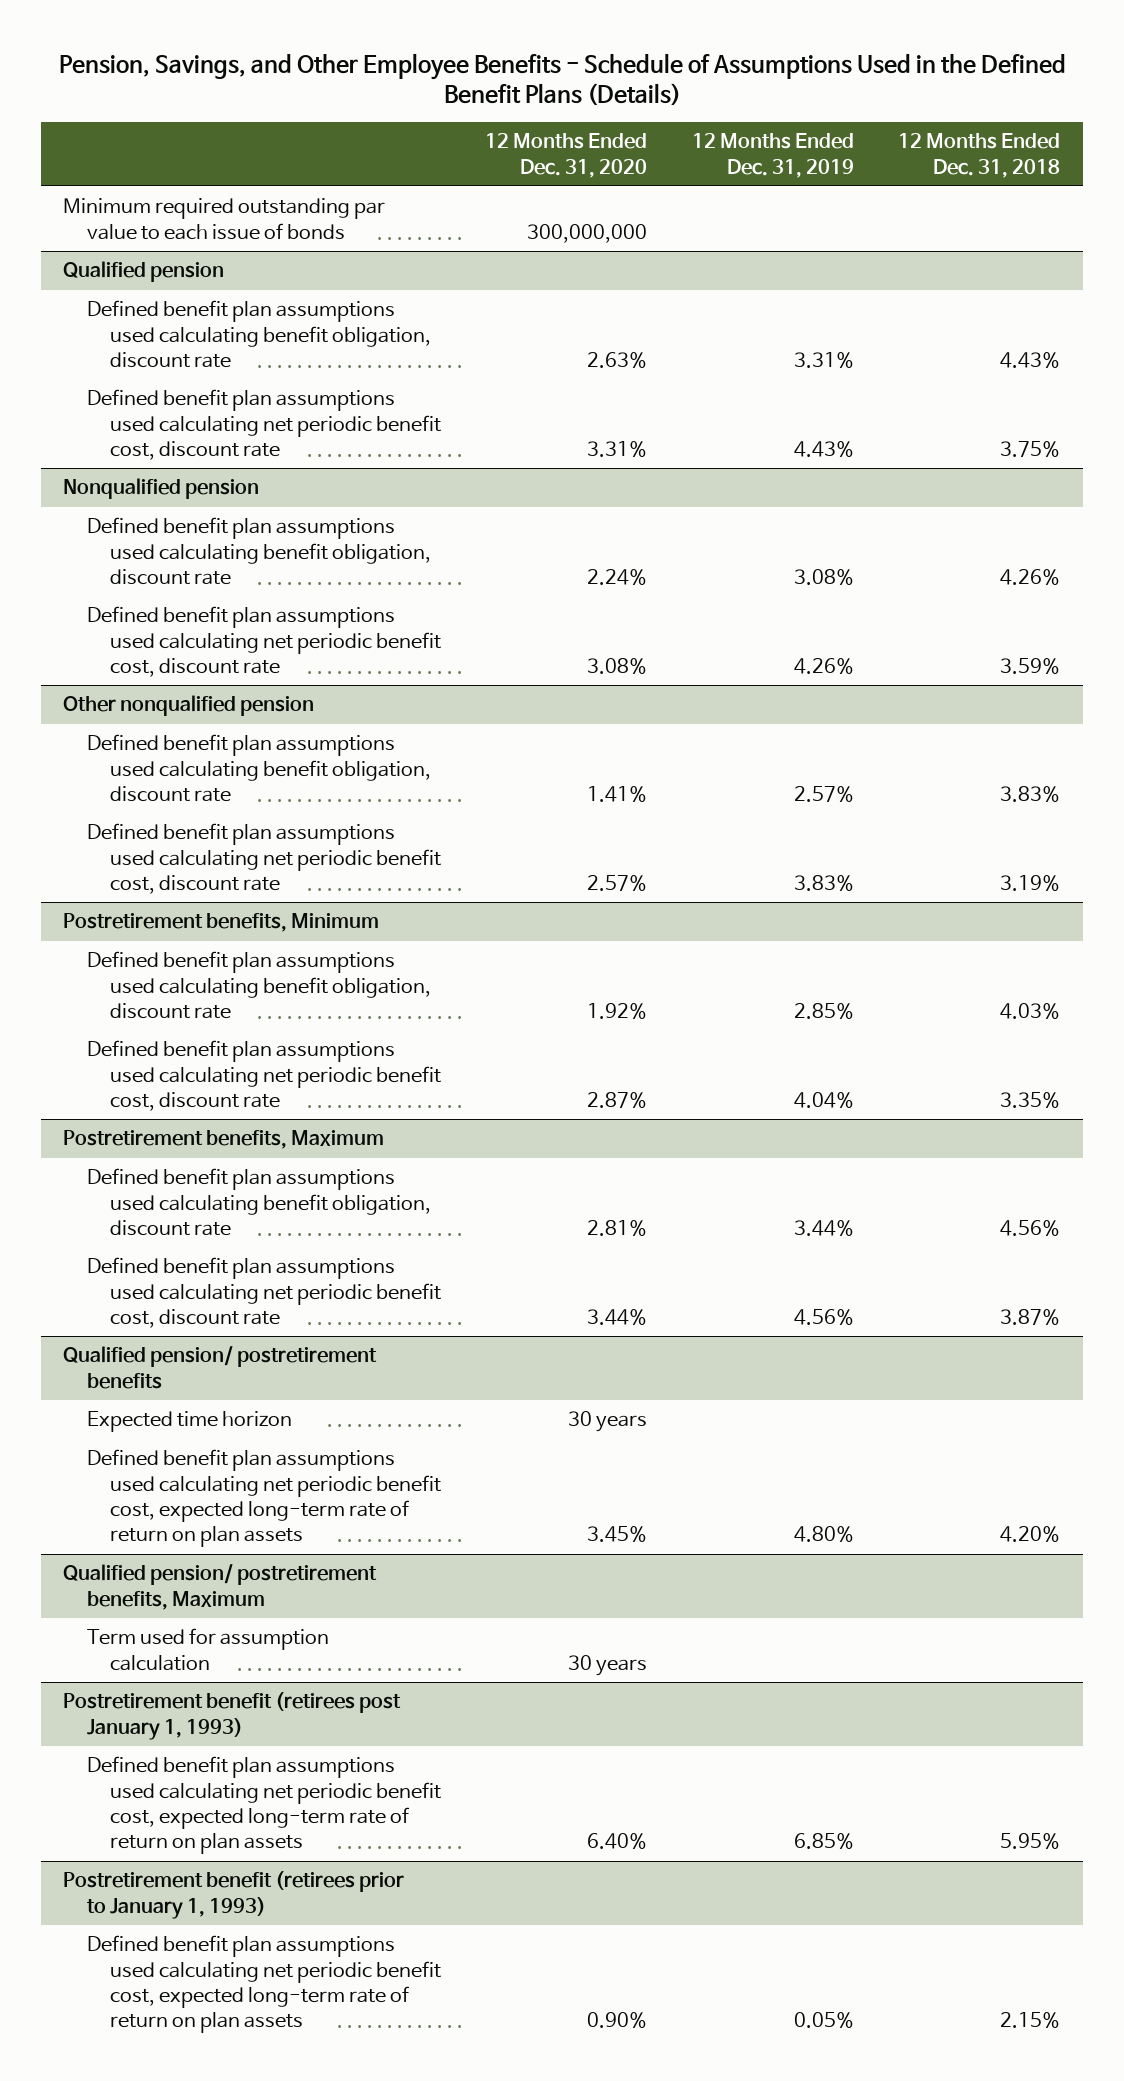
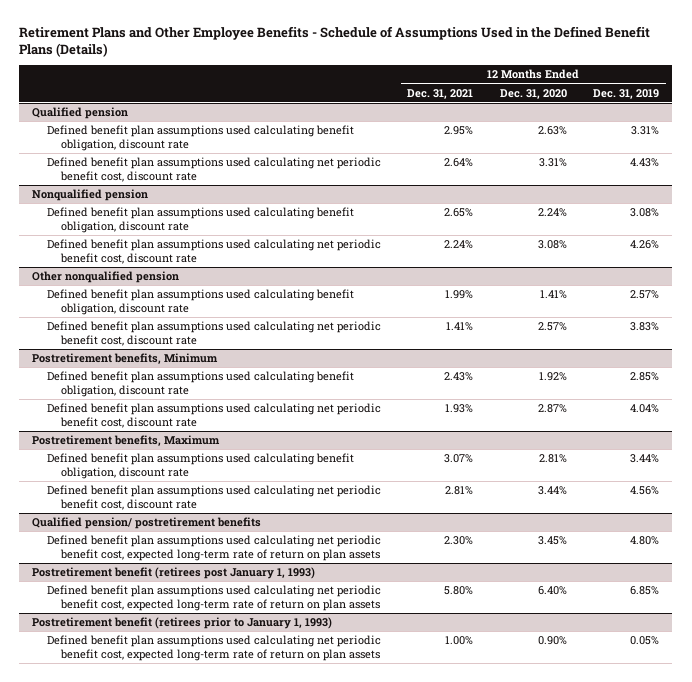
[58,52,1066,107] Pension, Savings, and Other Employee Benefits - Schedule of Assumptions Used in the Defined Benefit Plans (Details) -> [19,25,651,57] Retirement Plans and Other Employee Benefits - Schedule of Assumptions Used in the Defined Benefit Plans (Details)
[898,133,1061,178] 12 Months Ended Dec. 31, 2018 -> none
none -> [407,88,474,99] Dec. 31, 2021
[63,198,386,240] Minimum required outstanding par value to each issue of bonds -> none
[86,1411,292,1433] Expected time horizon -> none
[63,1564,378,1610] Qualified pension/ postretirement benefits, Maximum -> none
[86,1628,329,1671] Term used for assumption calculation -> none

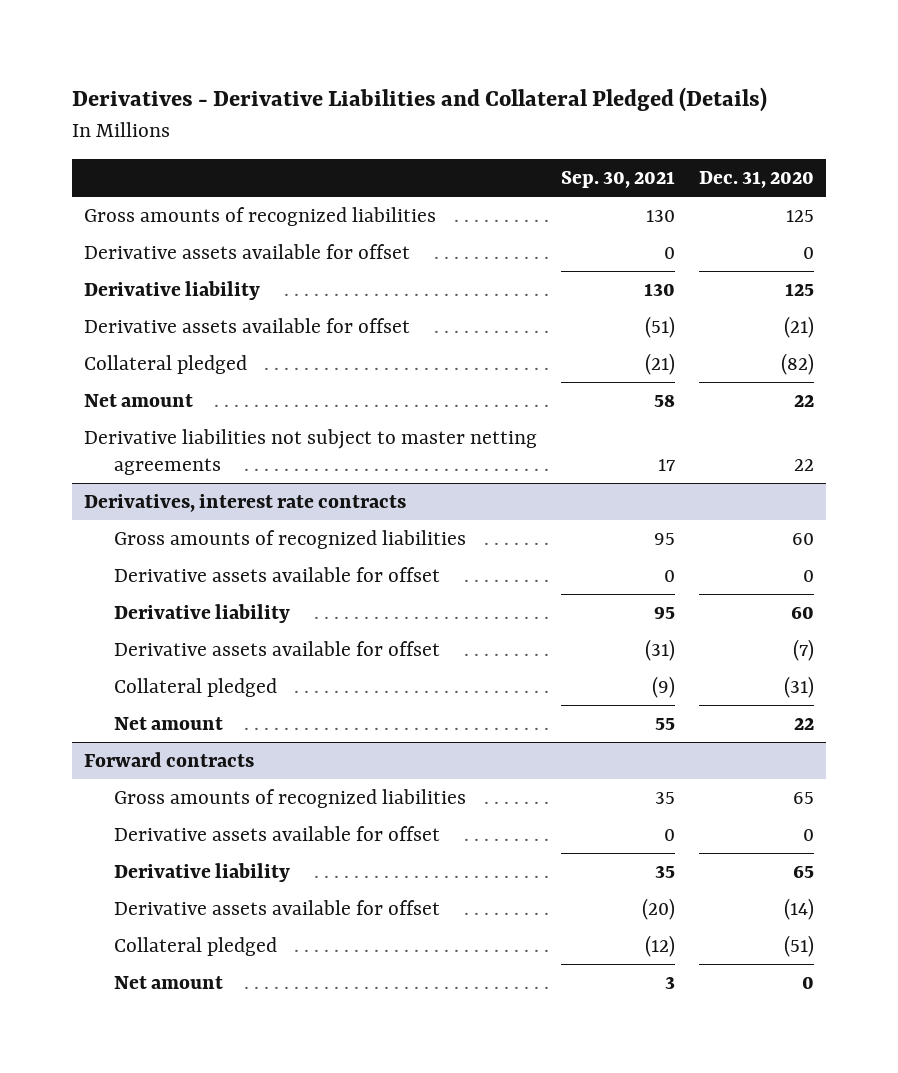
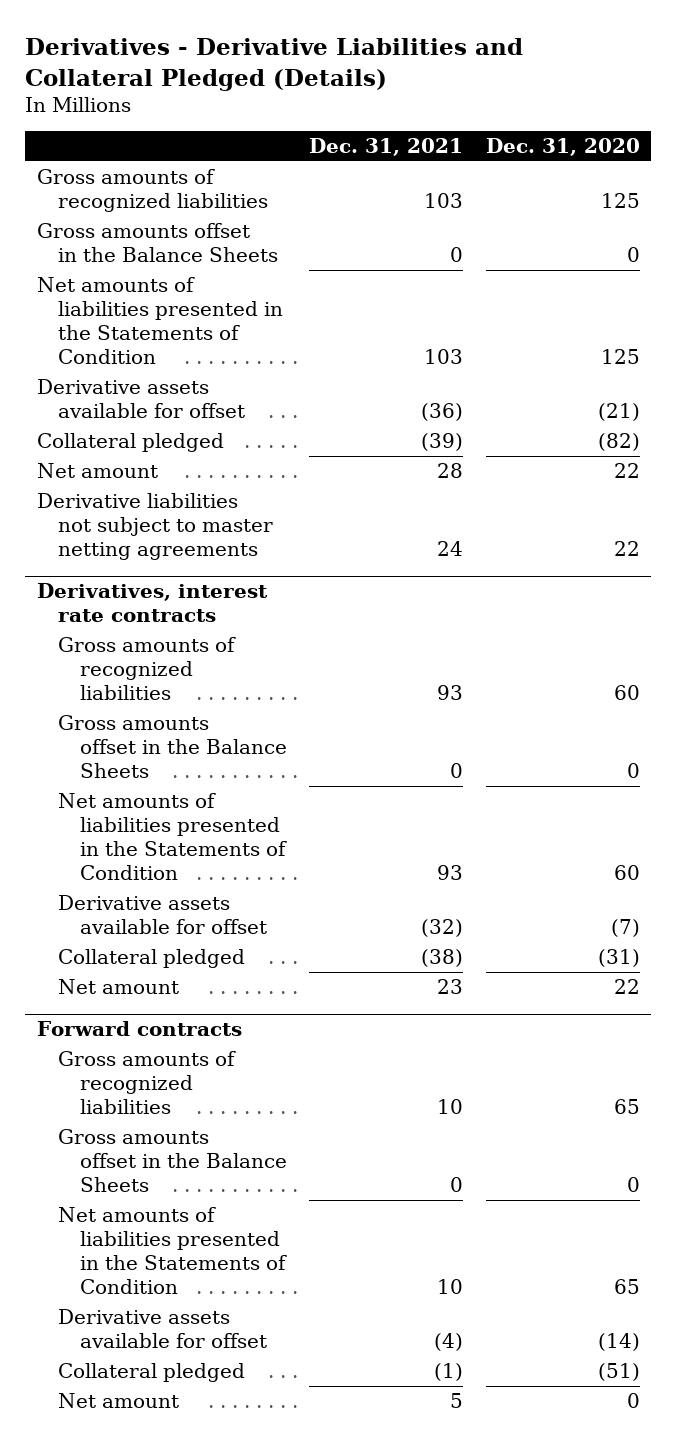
[560,171,675,189] Sep. 30, 2021 -> none
none -> [309,137,464,156] Dec. 31, 2021
[83,243,410,259] Derivative assets available for offset -> [36,222,279,263] Gross amounts offset in the Balance Sheets
[83,280,260,300] Derivative liability -> [36,276,284,365] Net amounts of liabilities presented in the Statements of Condition
[113,566,440,582] Derivative assets available for offset -> [58,714,287,779] Gross amounts offset in the Balance Sheets
[113,603,290,623] Derivative liability -> [58,792,287,881] Net amounts of liabilities presented in the Statements of Condition
[113,825,440,841] Derivative assets available for offset -> [58,1128,287,1193] Gross amounts offset in the Balance Sheets
[113,862,290,882] Derivative liability -> [58,1206,287,1295] Net amounts of liabilities presented in the Statements of Condition

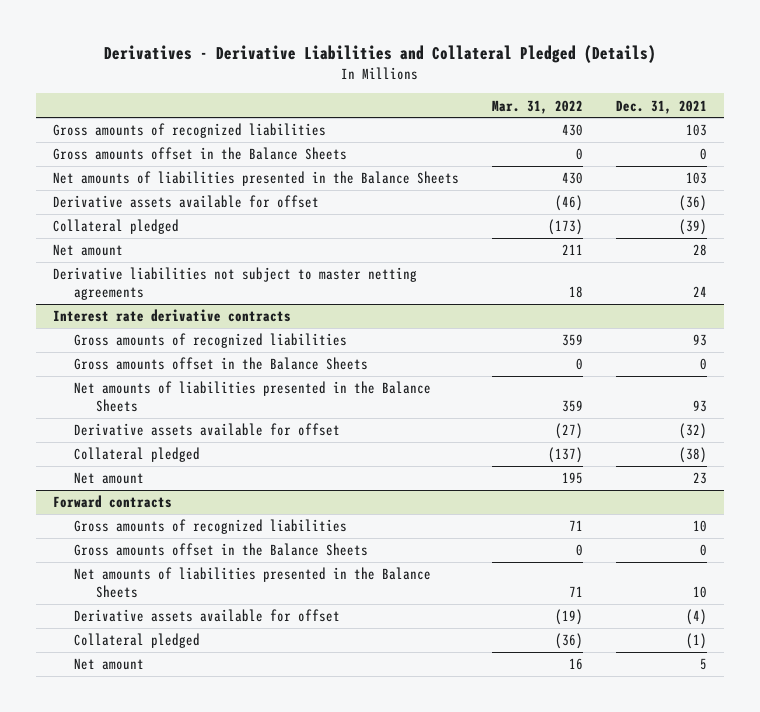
[485,137,640,156] Dec. 31, 2020 -> none
none -> [491,99,583,114] Mar. 31, 2022
[36,276,284,365] Net amounts of liabilities presented in the Statements of Condition -> [52,171,459,187] Net amounts of liabilities presented in the Balance Sheets
[36,582,268,623] Derivatives, interest rate contracts -> [52,309,291,323] Interest rate derivative contracts
[58,792,287,881] Net amounts of liabilities presented in the Statements of Condition -> [74,381,432,413] Net amounts of liabilities presented in the Balance Sheets
[58,1206,287,1295] Net amounts of liabilities presented in the Statements of Condition -> [74,567,432,599] Net amounts of liabilities presented in the Balance Sheets

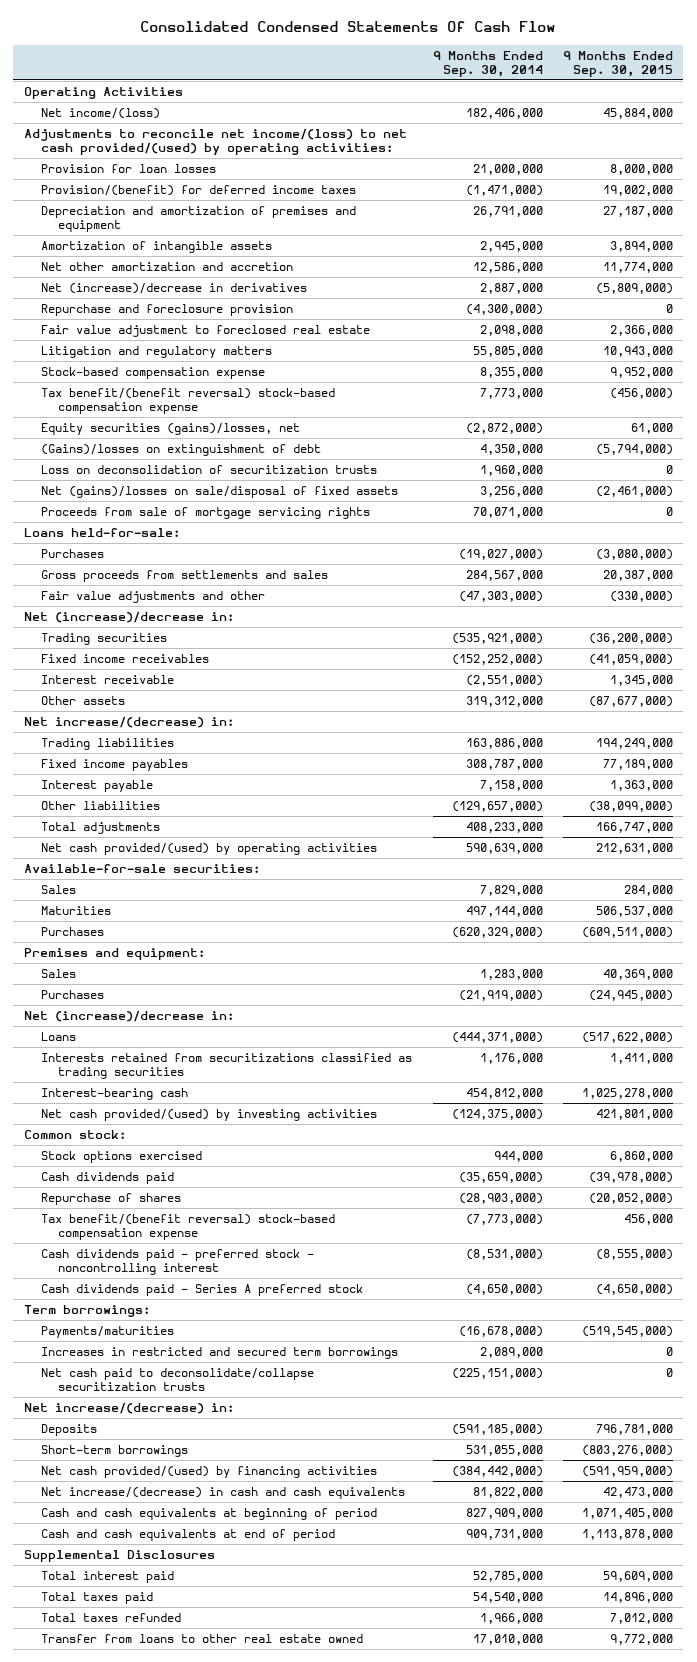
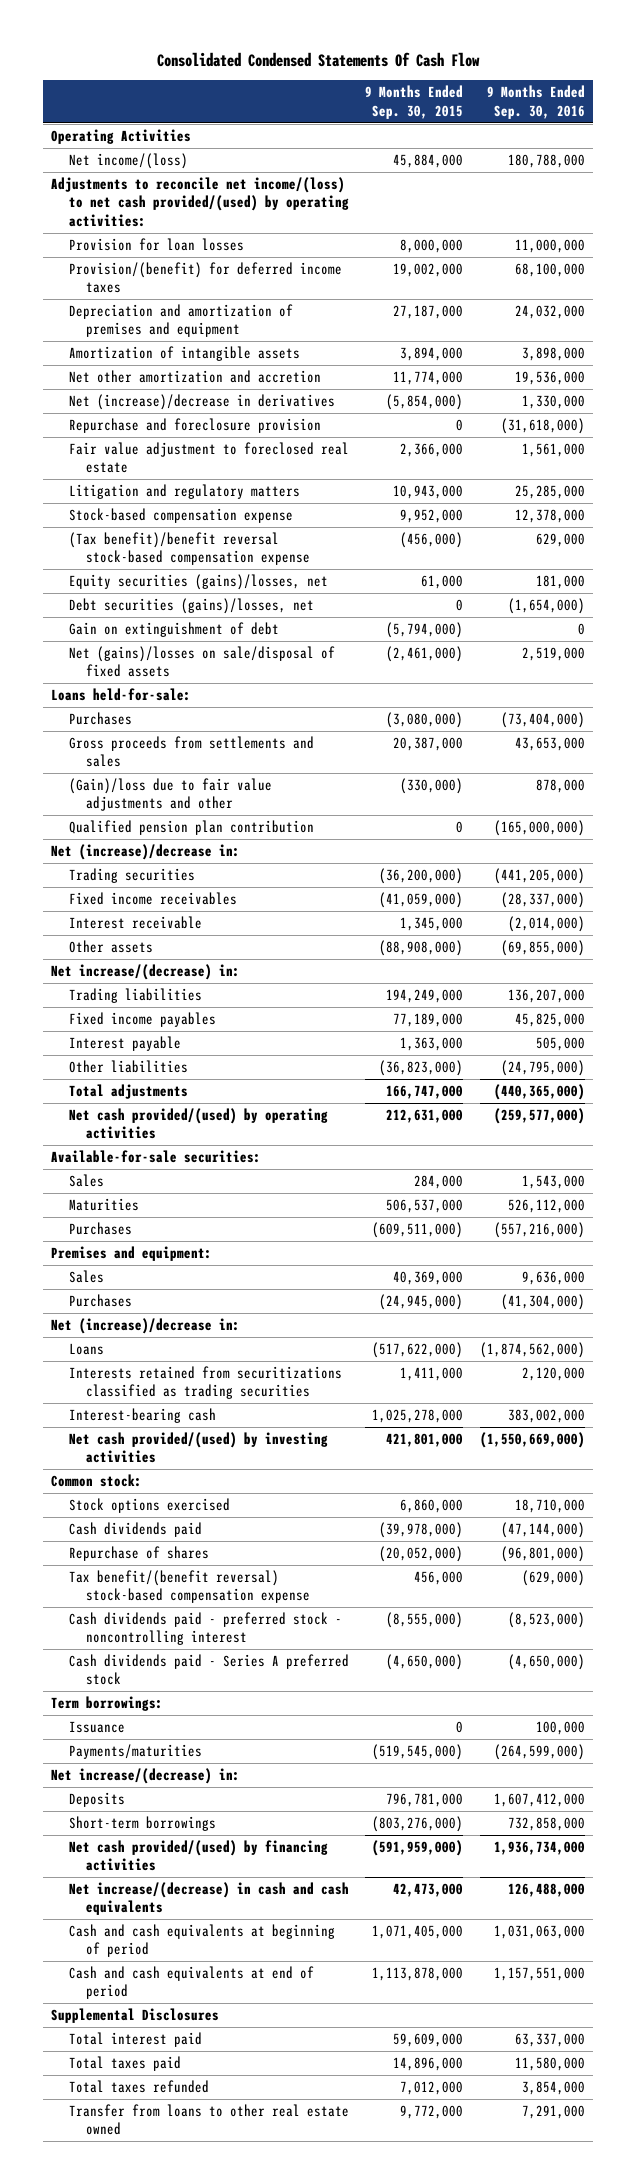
[432,50,543,77] 9 Months Ended Sep. 30, 2014 -> none
none -> [486,85,585,119] 9 Months Ended Sep. 30, 2016
[596,283,674,295] (5,809,000) -> [386,393,464,410] (5,854,000)
[40,388,335,415] Tax benefit/(benefit reversal) stock-based compensation expense -> [68,531,311,566] (Tax benefit)/benefit reversal stock-based compensation expense
[40,465,377,475] Loss on deconsolidation of securitization trusts -> none
none -> [68,597,314,614] Debt securities (gains)/losses, net
[40,444,321,457] (Gains)/losses on extinguishment of debt -> [68,621,279,637] Gain on extinguishment of debt
[40,507,370,520] Proceeds from sale of mortgage servicing rights -> none
[40,591,265,604] Fair value adjustments and other -> [68,777,272,812] (Gain)/loss due to fair value adjustments and other
none -> [68,819,314,835] Qualified pension plan contribution
[589,696,674,708] (87,677,000) -> [379,939,464,956] (88,908,000)
[589,801,674,813] (38,099,000) -> [379,1059,464,1076] (36,823,000)
none -> [68,1720,125,1733] Issuance
[40,1347,398,1360] Increases in restricted and secured term borrowings -> none
[40,1368,314,1392] Net cash paid to deconsolidate/collapse securitization trusts -> none

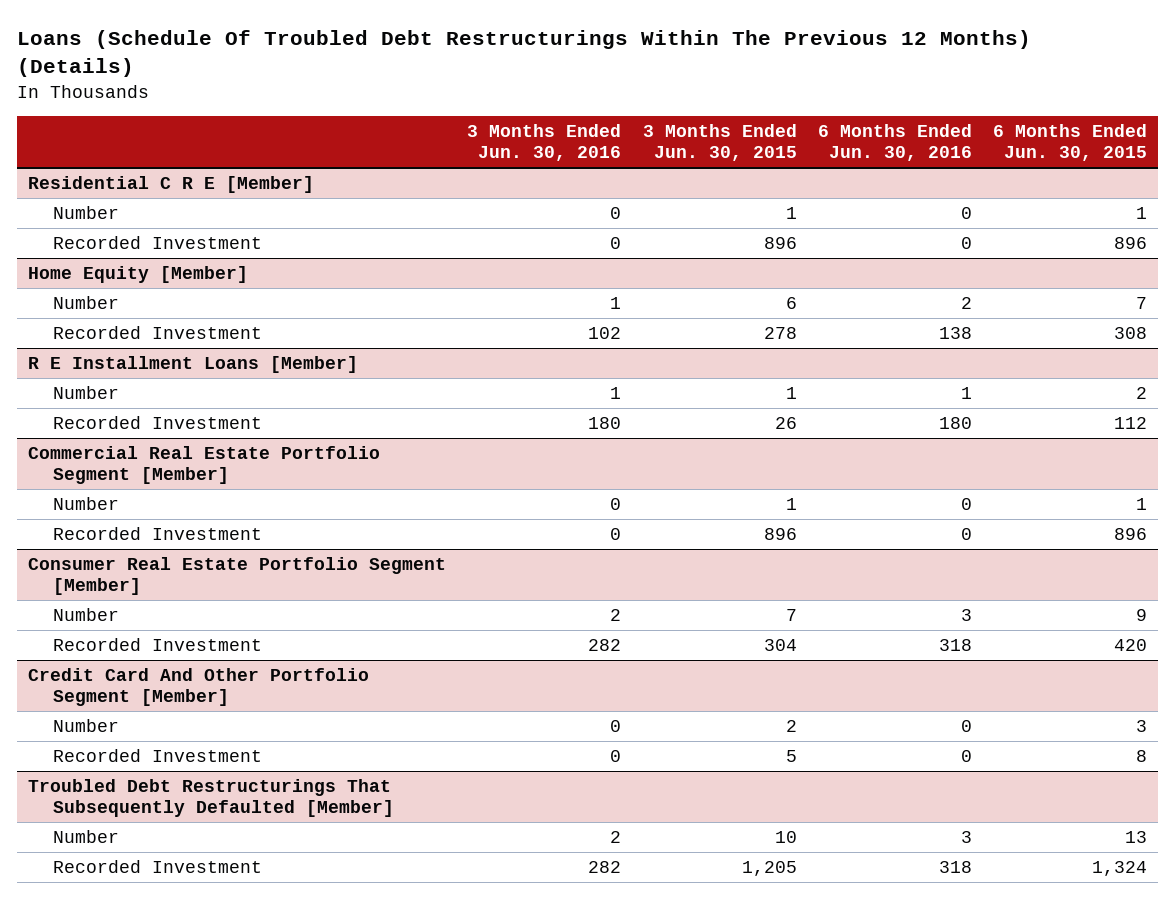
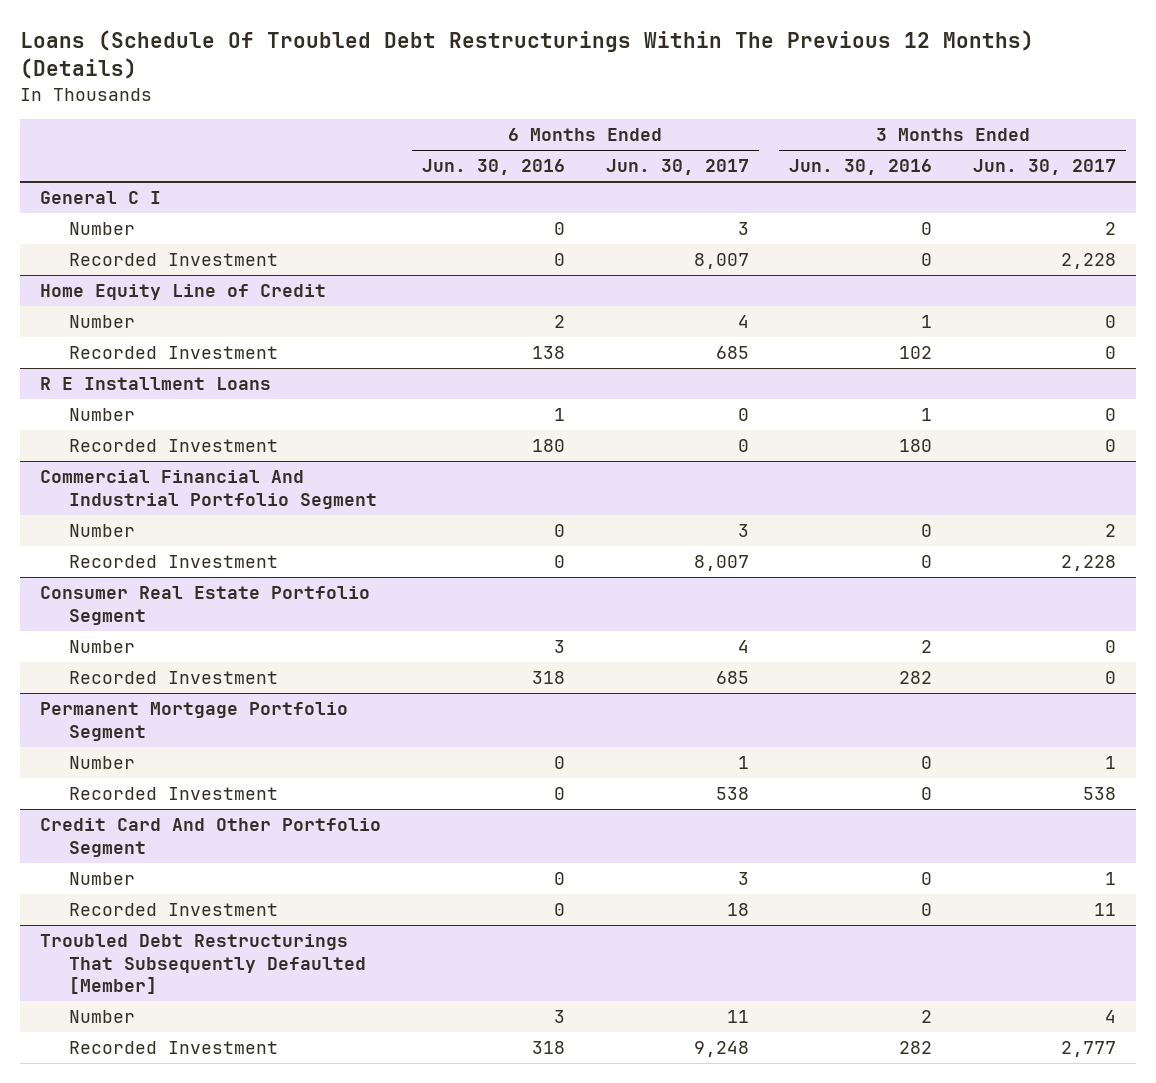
[642,123,797,162] 3 Months Ended Jun. 30, 2015 -> none
[993,123,1148,162] 6 Months Ended Jun. 30, 2015 -> none
none -> [605,159,749,176] Jun. 30, 2017
none -> [973,159,1117,176] Jun. 30, 2017
[27,175,314,193] Residential C R E [Member] -> none
none -> [40,191,162,205] General C I
[27,265,248,283] Home Equity [Member] -> [40,284,327,301] Home Equity Line of Credit
[27,355,358,373] R E Installment Loans [Member] -> [40,377,272,391] R E Installment Loans
[27,445,380,485] Commercial Real Estate Portfolio Segment [Member] -> none
none -> [40,470,377,509] Commercial Financial And Industrial Portfolio Segment
[27,556,446,596] Consumer Real Estate Portfolio Segment [Member] -> [40,586,371,625] Consumer Real Estate Portfolio Segment
[27,667,369,707] Credit Card And Other Portfolio Segment [Member] -> none
none -> [40,702,349,741] Permanent Mortgage Portfolio Segment
none -> [40,818,382,857] Credit Card And Other Portfolio Segment
none -> [68,872,135,886] Number
none -> [68,903,278,917] Recorded Investment

